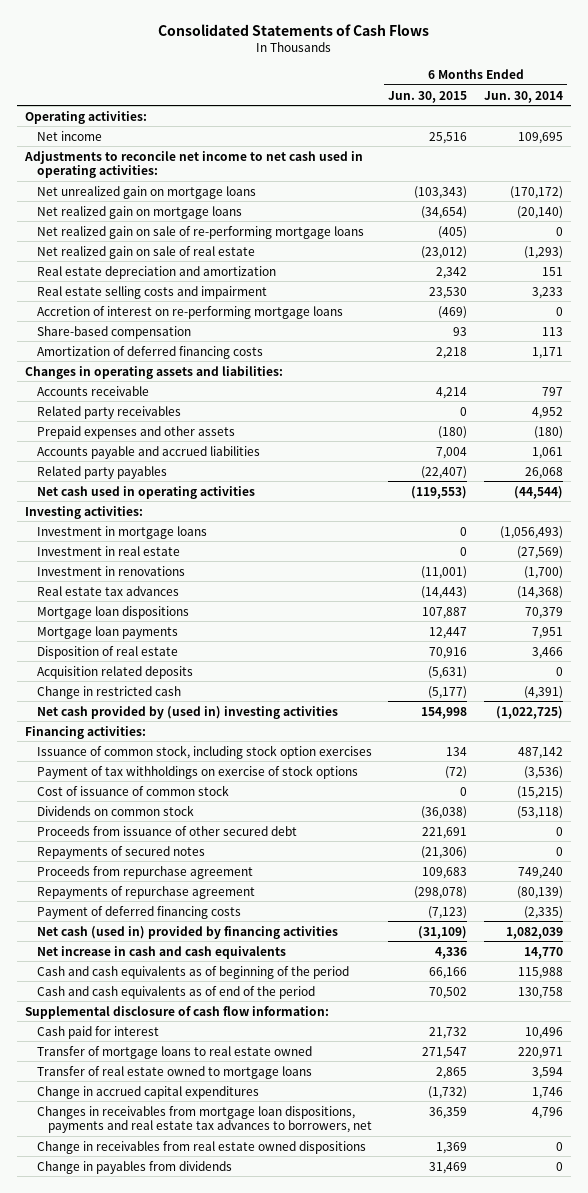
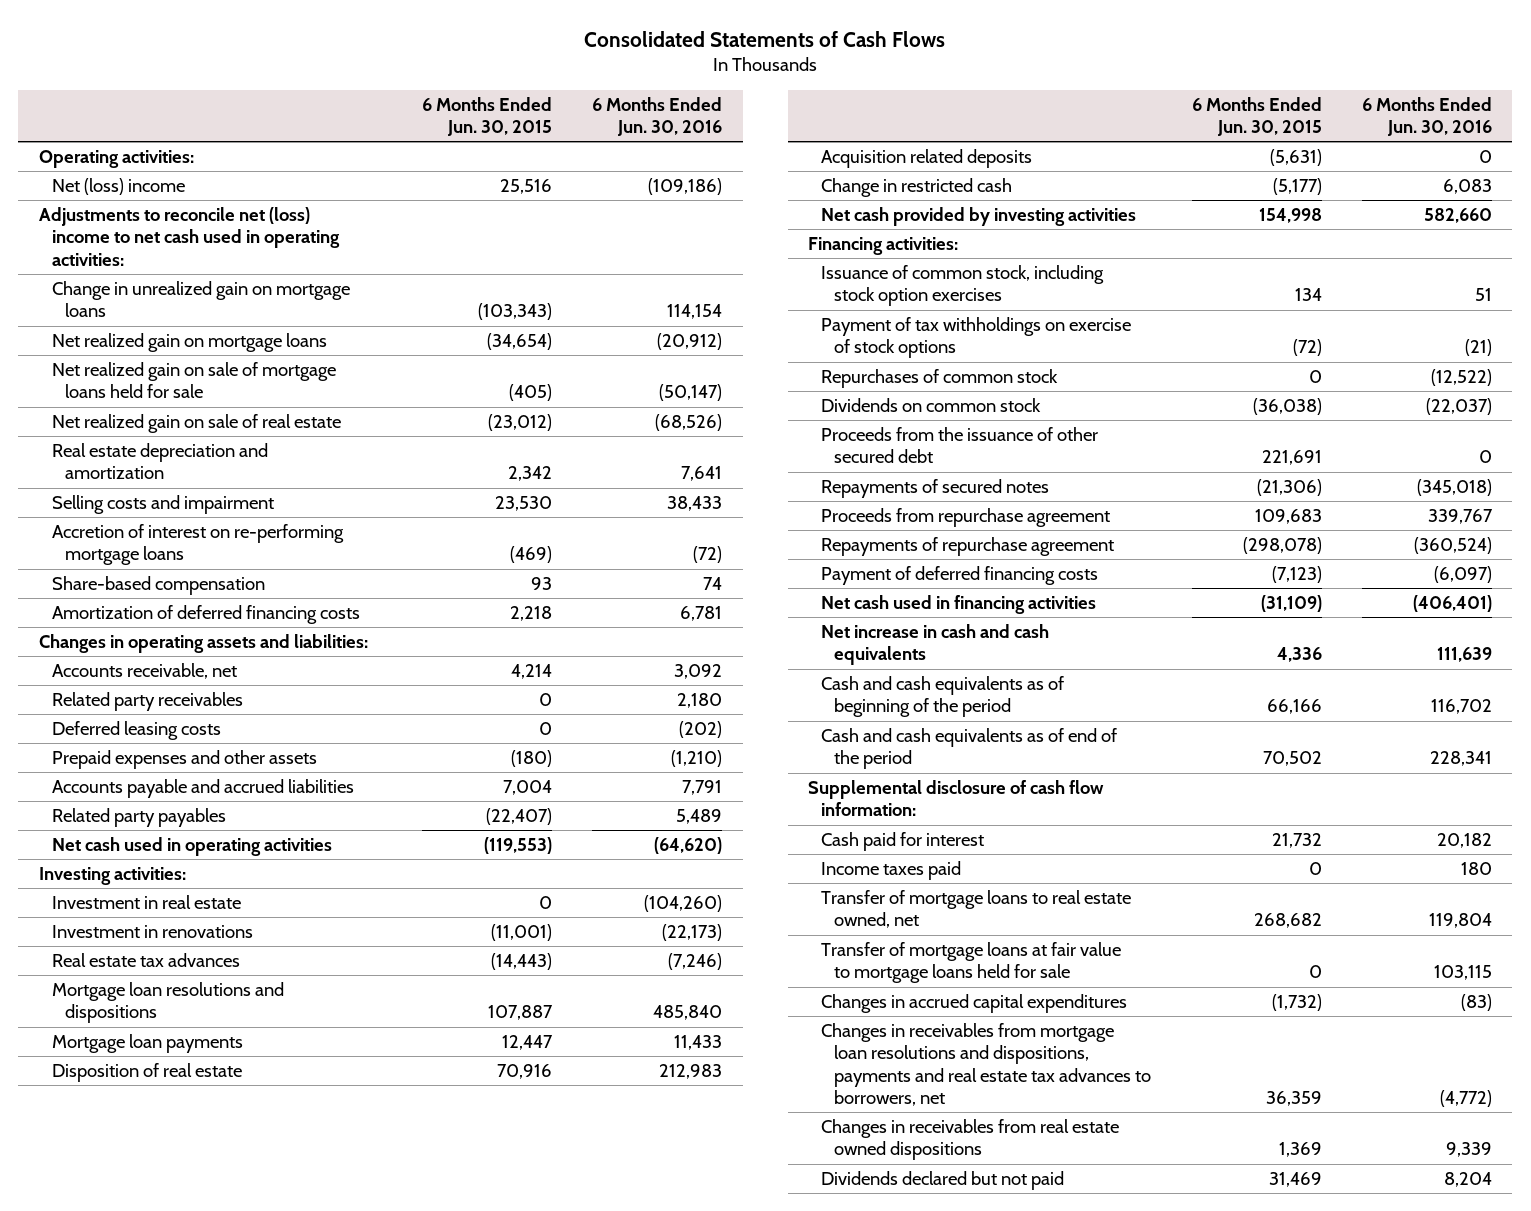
[483,90,563,103] Jun. 30, 2014 -> none
none -> [592,96,723,137] 6 Months Ended Jun. 30, 2016
[36,130,102,141] Net income -> [51,178,185,196] Net (loss) income
[24,150,364,179] Adjustments to reconcile net income to net cash used in operating activities: -> [38,207,340,266] Adjustments to reconcile net (loss) income to net cash used in operating activities:
[36,185,256,199] Net unrealized gain on mortgage loans -> [51,281,350,318] Change in unrealized gain on mortgage loans
[36,225,364,239] Net realized gain on sale of re-performing mortgage loans -> [51,362,336,399] Net realized gain on sale of mortgage loans held for sale
[36,285,267,299] Real estate selling costs and impairment -> [51,495,274,515] Selling costs and impairment
[36,385,149,396] Accounts receivable -> [51,663,237,680] Accounts receivable, net
none -> [51,721,221,741] Deferred leasing costs
[36,525,207,539] Investment in mortgage loans -> none
[36,605,189,619] Mortgage loan dispositions -> [51,982,284,1024] Mortgage loan resolutions and dispositions
[36,705,338,719] Net cash provided by (used in) investing activities -> [821,207,1137,227] Net cash provided by investing activities
[36,784,229,796] Cost of issuance of common stock -> [821,369,1059,389] Repurchases of common stock
[36,825,297,836] Proceeds from issuance of other secured debt -> [821,427,1099,464] Proceeds from the issuance of other secured debt
[36,925,338,939] Net cash (used in) provided by financing activities -> [821,595,1097,615] Net cash used in financing activities
none -> [821,861,962,881] Income taxes paid
[36,1045,312,1059] Transfer of mortgage loans to real estate owned -> [821,890,1132,929] Transfer of mortgage loans to real estate owned, net
[422,1046,468,1059] 271,547 -> [1253,913,1322,929] 268,682
[36,1065,312,1079] Transfer of real estate owned to mortgage loans -> [821,942,1122,984] Transfer of mortgage loans at fair value to mortgage loans held for sale
[436,1066,468,1079] 2,865 -> [1308,965,1322,979] 0
[36,1085,259,1099] Change in accrued capital expenditures -> [821,994,1128,1014] Changes in accrued capital expenditures
[36,1105,372,1134] Changes in receivables from mortgage loan dispositions, payments and real estate tax advances to borrowers, net -> [821,1023,1152,1106] Changes in receivables from mortgage loan resolutions and dispositions, payments and real estate tax advances to borrowers, net
[36,1140,366,1154] Change in receivables from real estate owned dispositions -> [821,1119,1120,1161] Changes in receivables from real estate owned dispositions
[36,1160,232,1174] Change in payables from dividends -> [821,1171,1065,1191] Dividends declared but not paid

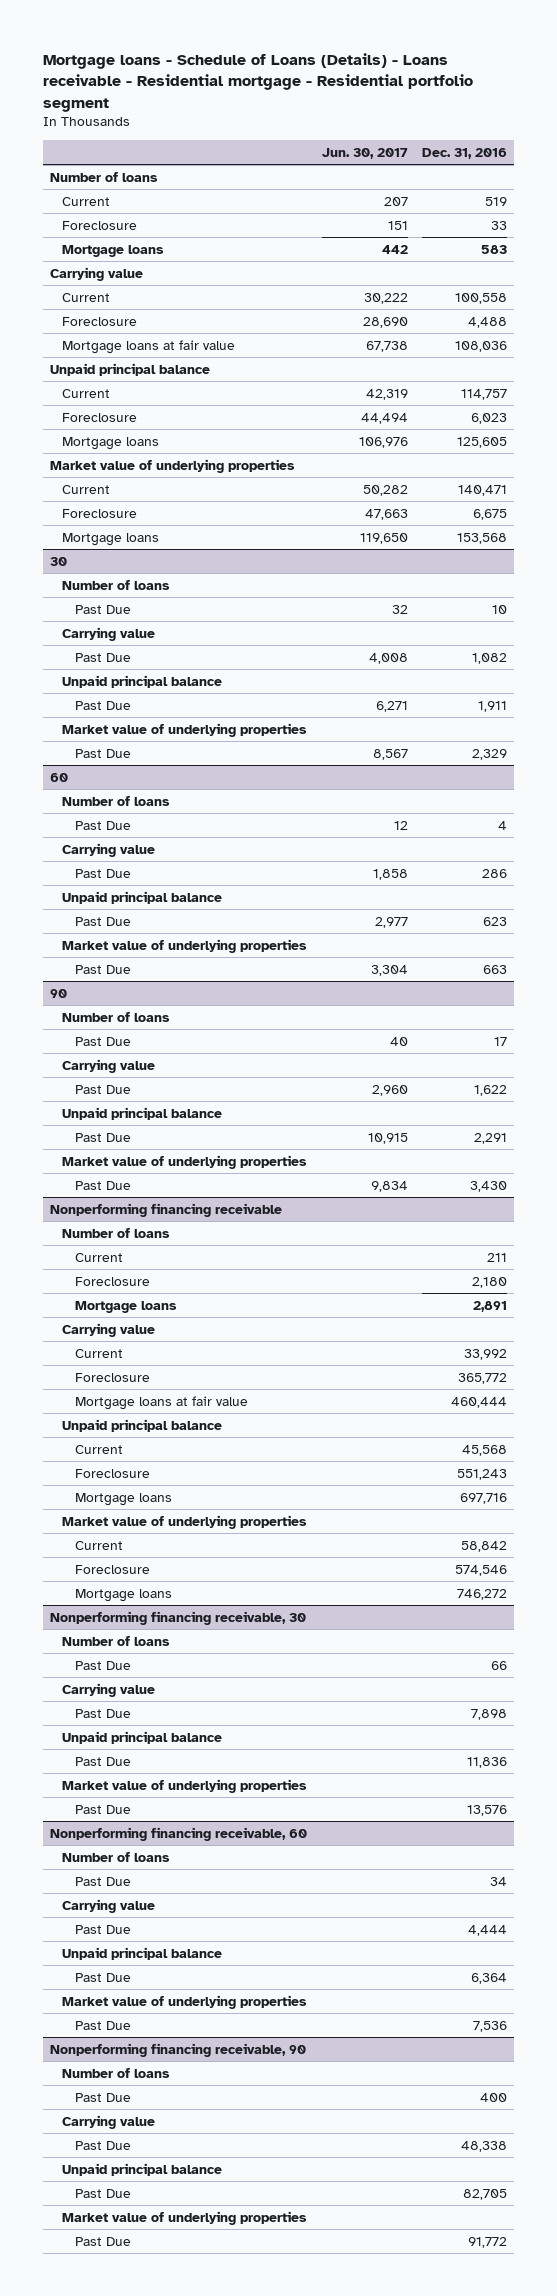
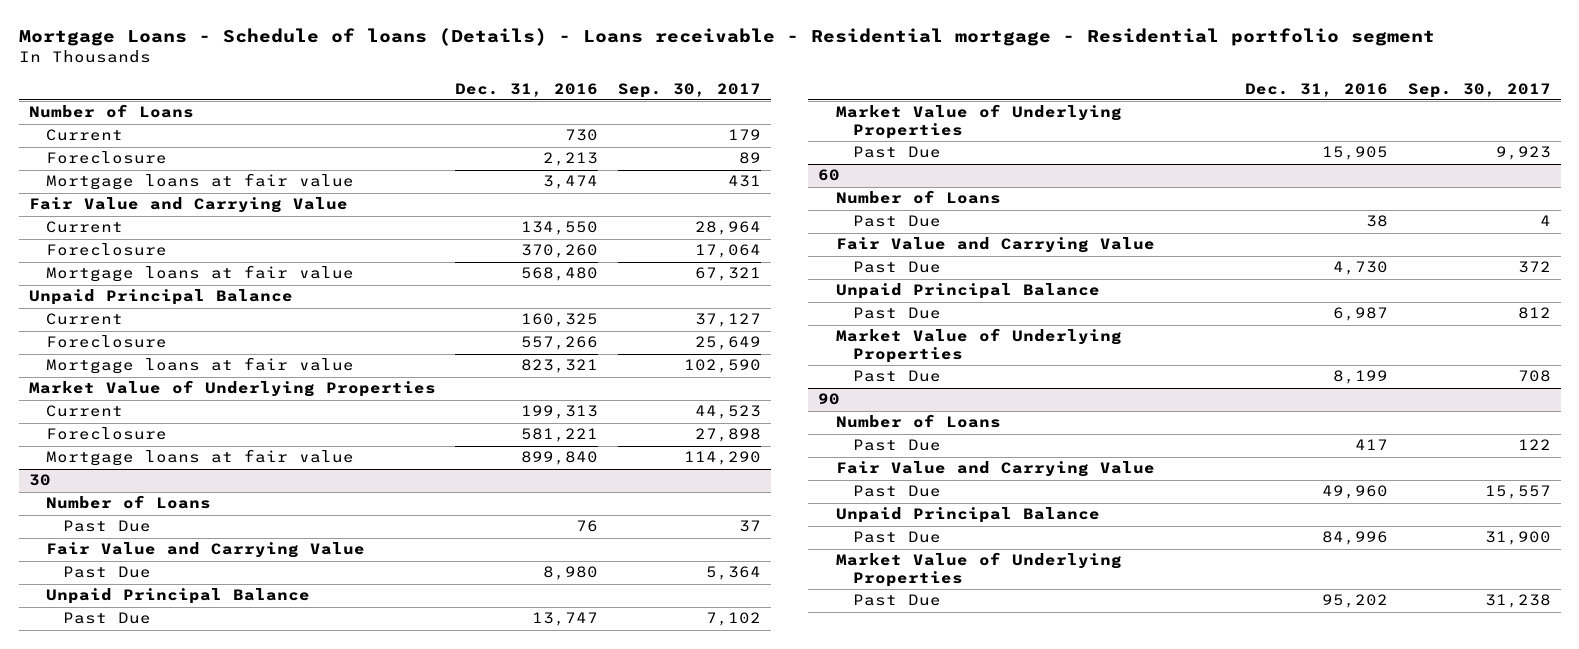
[43,52,474,112] Mortgage loans - Schedule of Loans (Details) - Loans receivable - Residential mortgage - Residential portfolio segment -> [18,28,1435,47] Mortgage Loans - Schedule of loans (Details) - Loans receivable - Residential mortgage - Residential portfolio segment
[321,147,408,159] Jun. 30, 2017 -> none
none -> [618,82,762,98] Sep. 30, 2017
[50,171,159,182] Number of loans -> [28,104,194,119] Number of Loans
[484,196,507,206] 519 -> [565,129,599,142] 730
[490,220,507,230] 33 -> [543,152,599,167] 2,213
[62,244,165,257] Mortgage loans -> [46,173,355,191] Mortgage loans at fair value
[480,244,507,254] 583 -> [543,175,599,190] 3,474
[50,266,144,281] Carrying value -> [28,197,348,214] Fair Value and Carrying Value
[454,292,507,304] 100,558 -> [521,221,599,236] 134,550
[467,316,507,328] 4,488 -> [521,244,599,259] 370,260
[454,340,507,352] 108,036 -> [521,267,599,282] 568,480
[50,362,211,376] Unpaid principal balance -> [28,289,293,306] Unpaid Principal Balance
[460,388,507,400] 114,757 -> [521,313,599,328] 160,325
[470,412,507,424] 6,023 -> [521,336,599,351] 557,266
[62,436,160,450] Mortgage loans -> [46,357,355,375] Mortgage loans at fair value
[456,436,507,448] 125,605 -> [521,359,599,374] 823,321
[50,458,296,473] Market value of underlying properties -> [28,380,436,398] Market Value of Underlying Properties
[457,484,507,496] 140,471 -> [521,405,599,420] 199,313
[472,508,507,520] 6,675 -> [521,428,599,443] 581,221
[62,532,160,546] Mortgage loans -> [46,449,355,467] Mortgage loans at fair value
[456,532,507,544] 153,568 -> [521,451,599,466] 899,840
[62,579,171,590] Number of loans -> [46,495,212,510] Number of Loans
[491,604,507,614] 10 -> [576,520,599,533] 76
[62,626,156,641] Carrying value -> [46,542,366,559] Fair Value and Carrying Value
[471,652,507,664] 1,082 -> [543,566,599,581] 8,980
[62,674,223,688] Unpaid principal balance -> [46,588,311,605] Unpaid Principal Balance
[477,700,507,712] 1,911 -> [532,612,599,627] 13,747
[62,722,308,737] Market value of underlying properties -> [835,104,1122,139] Market Value of Underlying Properties
[471,748,507,760] 2,329 -> [1322,146,1389,161] 15,905
[62,795,171,806] Number of loans -> [835,190,1001,205] Number of Loans
[497,820,507,830] 4 -> [1366,215,1389,228] 38
[62,842,156,857] Carrying value -> [835,237,1155,254] Fair Value and Carrying Value
[481,868,507,878] 286 -> [1333,261,1389,276] 4,730
[62,890,223,904] Unpaid principal balance -> [835,283,1100,300] Unpaid Principal Balance
[482,916,507,926] 623 -> [1333,307,1389,322] 6,987
[62,938,308,953] Market value of underlying properties -> [835,328,1122,363] Market Value of Underlying Properties
[482,964,507,974] 663 -> [1333,370,1389,385] 8,199
[50,1202,283,1217] Nonperforming financing receivable -> none
[62,1227,171,1238] Number of loans -> none
[74,1252,123,1262] Current -> none
[74,1276,150,1286] Foreclosure -> none
[74,1300,177,1313] Mortgage loans -> none
[62,1322,156,1337] Carrying value -> none
[74,1348,123,1358] Current -> none
[74,1372,150,1382] Foreclosure -> none
[74,1395,248,1410] Mortgage loans at fair value -> none
[62,1418,223,1432] Unpaid principal balance -> none
[74,1444,123,1454] Current -> none
[74,1468,150,1478] Foreclosure -> none
[74,1492,172,1506] Mortgage loans -> none
[62,1514,308,1529] Market value of underlying properties -> none
[74,1540,123,1550] Current -> none
[74,1564,150,1574] Foreclosure -> none
[74,1588,172,1602] Mortgage loans -> none
[50,1610,307,1625] Nonperforming financing receivable, 30 -> none
[62,1635,171,1646] Number of loans -> none
[74,1660,131,1670] Past Due -> none
[62,1682,156,1697] Carrying value -> none
[74,1708,131,1718] Past Due -> none
[62,1730,223,1744] Unpaid principal balance -> none
[74,1756,131,1766] Past Due -> none
[62,1778,308,1793] Market value of underlying properties -> none
[74,1804,131,1814] Past Due -> none
[50,1826,308,1841] Nonperforming financing receivable, 60 -> none
[62,1851,171,1862] Number of loans -> none
[74,1876,131,1886] Past Due -> none
[62,1898,156,1913] Carrying value -> none
[74,1924,131,1934] Past Due -> none
[62,1946,223,1960] Unpaid principal balance -> none
[74,1972,131,1982] Past Due -> none
[62,1994,308,2009] Market value of underlying properties -> none
[74,2020,131,2030] Past Due -> none
[50,2042,307,2057] Nonperforming financing receivable, 90 -> none
[62,2067,171,2078] Number of loans -> none
[74,2092,131,2102] Past Due -> none
[62,2114,156,2129] Carrying value -> none
[74,2140,131,2150] Past Due -> none
[62,2162,223,2176] Unpaid principal balance -> none
[74,2188,131,2198] Past Due -> none
[62,2210,308,2225] Market value of underlying properties -> none
[74,2236,131,2246] Past Due -> none
[62,1011,171,1022] Number of loans -> [835,414,1001,429] Number of Loans
[493,1036,507,1046] 17 -> [1355,439,1389,451] 417
[62,1058,156,1073] Carrying value -> [835,461,1155,478] Fair Value and Carrying Value
[473,1084,507,1096] 1,622 -> [1322,485,1389,500] 49,960
[62,1106,223,1120] Unpaid principal balance -> [835,507,1100,524] Unpaid Principal Balance
[473,1132,507,1144] 2,291 -> [1322,531,1389,546] 84,996
[62,1154,308,1169] Market value of underlying properties -> [835,552,1122,587] Market Value of Underlying Properties
[469,1180,507,1192] 3,430 -> [1322,594,1389,609] 95,202

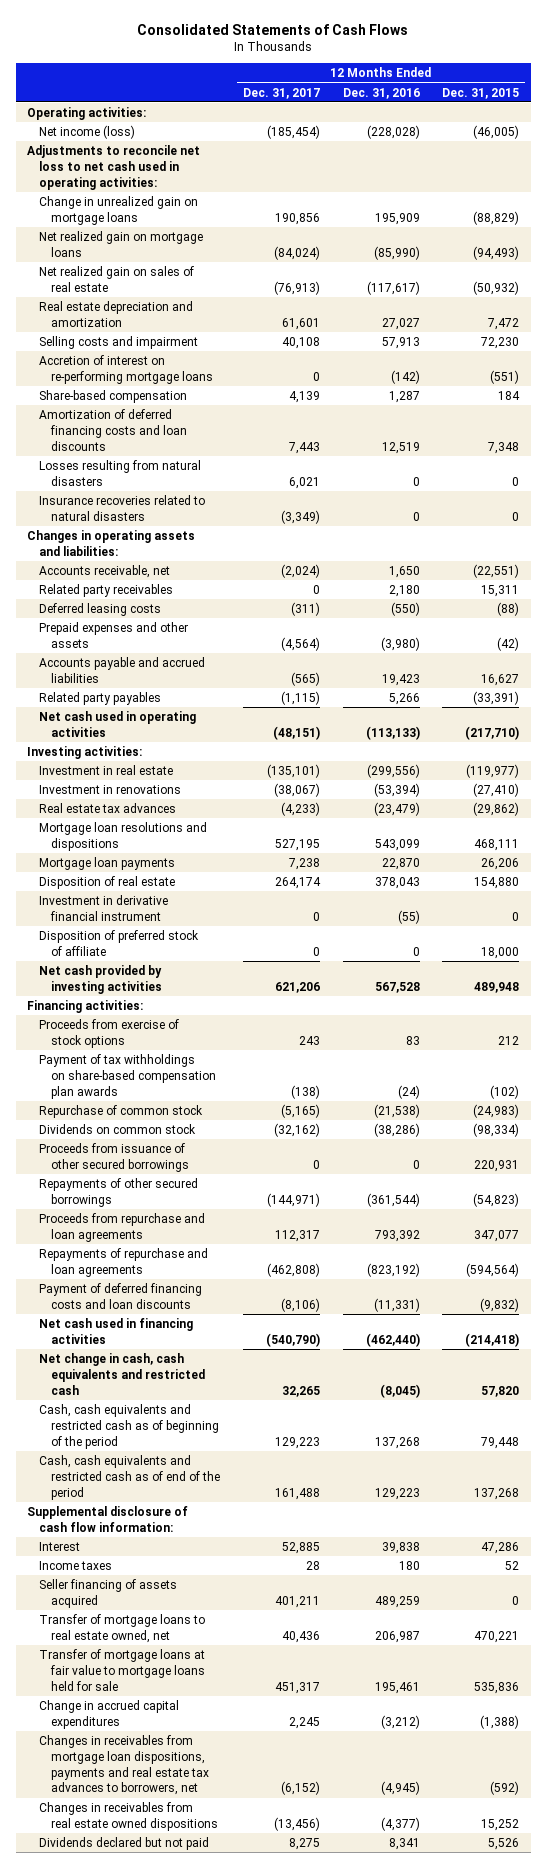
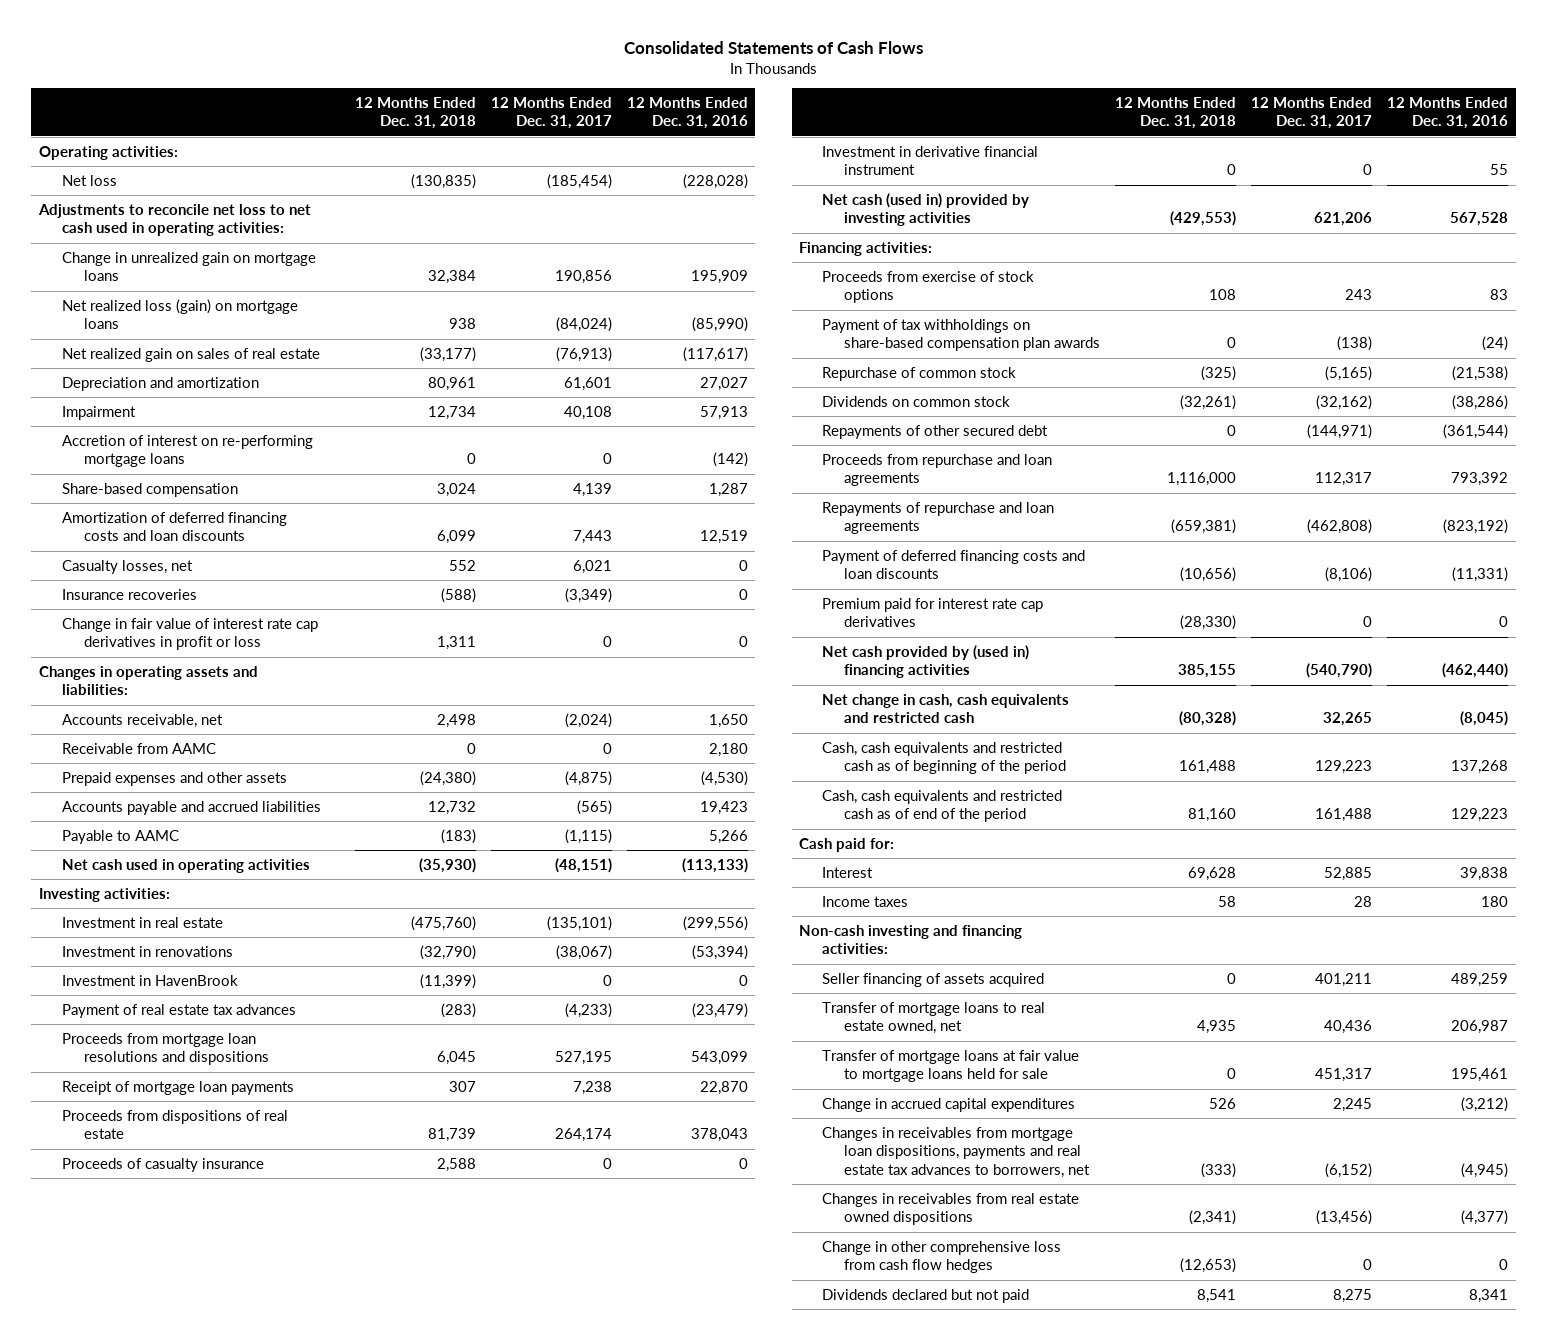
[442,87,520,99] Dec. 31, 2015 -> none
none -> [355,96,477,130] 12 Months Ended Dec. 31, 2018
[38,124,135,139] Net income (loss) -> [61,174,117,186] Net loss
[38,230,203,257] Net realized gain on mortgage loans -> [61,298,298,330] Net realized loss (gain) on mortgage loans
[38,300,193,327] Real estate depreciation and amortization -> [61,376,259,391] Depreciation and amortization
[38,335,198,349] Selling costs and impairment -> [61,405,136,420] Impairment
[38,459,201,486] Losses resulting from natural disasters -> [61,559,193,574] Casualty losses, net
[38,494,205,521] Insurance recoveries related to natural disasters -> [61,588,197,600] Insurance recoveries
none -> [61,617,318,651] Change in fair value of interest rate cap derivatives in profit or loss
[38,602,161,616] Deferred leasing costs -> none
[38,583,173,597] Related party receivables -> [61,742,216,754] Receivable from AAMC
[280,636,320,651] (4,564) -> [564,770,612,786] (4,875)
[380,636,420,651] (3,980) -> [700,770,748,786] (4,530)
[38,691,161,705] Related party payables -> [61,829,179,844] Payable to AAMC
[38,929,199,956] Disposition of preferred stock of affiliate -> none
none -> [61,974,238,986] Investment in HavenBrook
[38,802,176,813] Real estate tax advances -> [61,1003,296,1018] Payment of real estate tax advances
[38,821,207,851] Mortgage loan resolutions and dispositions -> [61,1032,270,1066] Proceeds from mortgage loan resolutions and dispositions
[38,856,175,870] Mortgage loan payments -> [61,1080,294,1095] Receipt of mortgage loan payments
[38,875,175,889] Disposition of real estate -> [61,1109,288,1140] Proceeds from dispositions of real estate
none -> [61,1157,264,1172] Proceeds of casualty insurance
[397,909,420,924] (55) -> [1490,164,1509,176] 55
[38,964,162,994] Net cash provided by investing activities -> [821,192,1029,227] Net cash (used in) provided by investing activities
[38,1142,189,1172] Proceeds from issuance of other secured borrowings -> none
[38,1177,198,1207] Repayments of other secured borrowings -> [821,424,1048,439] Repayments of other secured debt
none -> [821,597,1043,628] Premium paid for interest rate cap derivatives
[38,1317,193,1344] Net cash used in financing activities -> [821,644,1029,679] Net cash provided by (used in) financing activities
[27,1505,189,1532] Supplemental disclosure of cash flow information: -> none
none -> [799,837,895,852] Cash paid for:
none -> [799,924,1023,955] Non-cash investing and financing activities:
none -> [821,1240,1061,1274] Change in other comprehensive loss from cash flow hedges

